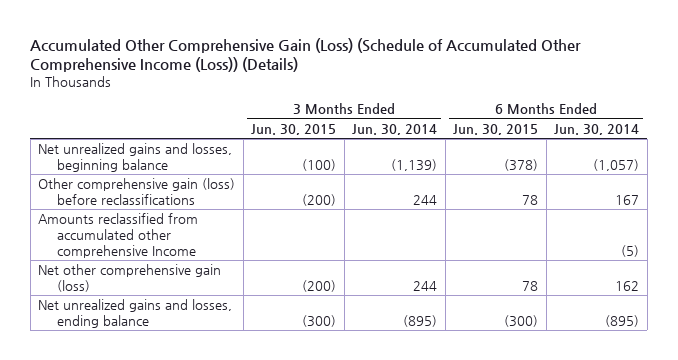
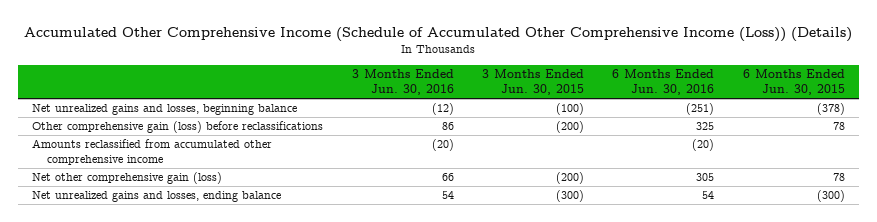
[30,37,582,73] Accumulated Other Comprehensive Gain (Loss) (Schedule of Accumulated Other Comprehensive Income (Loss)) (Details) -> [24,26,853,42] Accumulated Other Comprehensive Income (Schedule of Accumulated Other Comprehensive Income (Loss)) (Details)
[352,123,438,135] Jun. 30, 2014 -> none
[554,123,640,135] Jun. 30, 2014 -> none
none -> [351,69,454,96] 3 Months Ended Jun. 30, 2016
none -> [612,69,715,96] 6 Months Ended Jun. 30, 2016
[38,213,199,258] Amounts reclassified from accumulated other comprehensive Income -> [32,139,273,166] Amounts reclassified from accumulated other comprehensive income

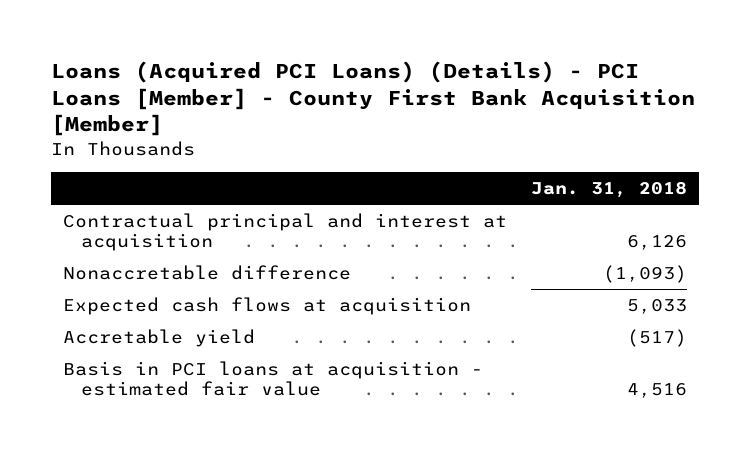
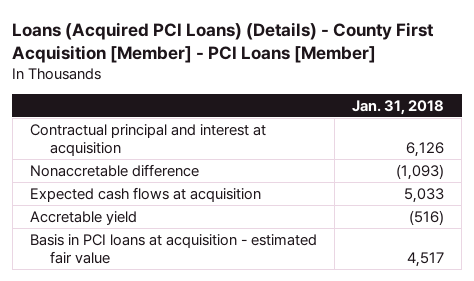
[51,61,696,137] Loans (Acquired PCI Loans) (Details) - PCI Loans [Member] - County First Bank Acquisition [Member] -> [12,21,435,63] Loans (Acquired PCI Loans) (Details) - County First Acquisition [Member] - PCI Loans [Member]
[627,329,688,348] (517) -> [409,209,445,225] (516)
[627,383,688,399] 4,516 -> [407,252,445,268] 4,517

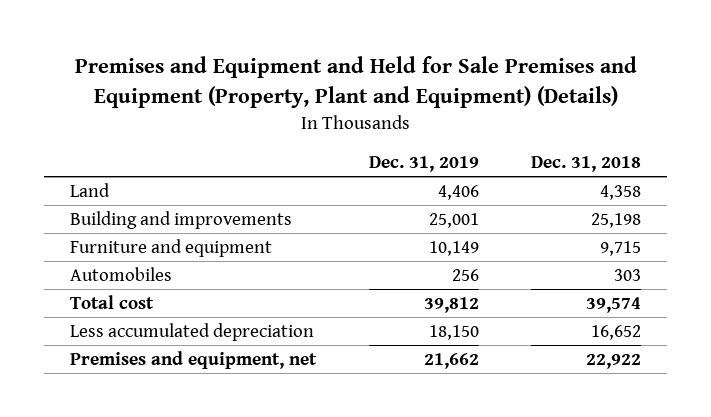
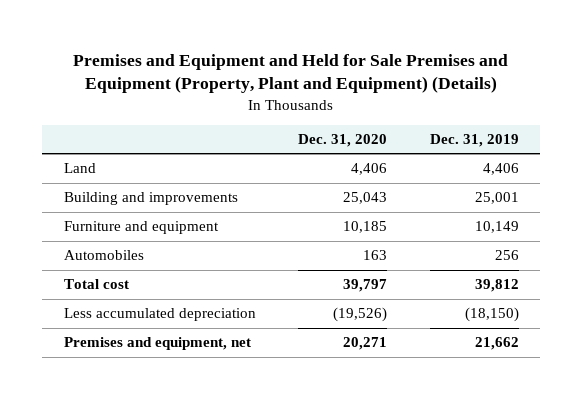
[531,155,642,172] Dec. 31, 2018 -> none
none -> [298,133,388,147] Dec. 31, 2020
[428,325,479,341] 18,150 -> [464,307,519,323] (18,150)

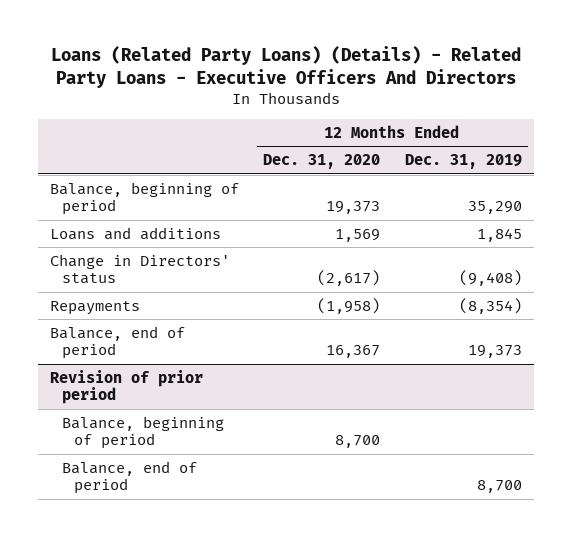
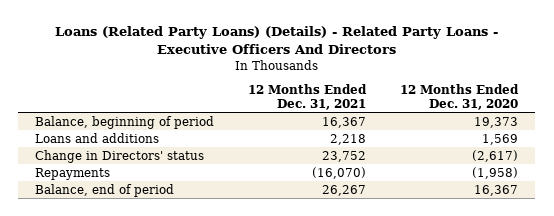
[404,154,522,170] Dec. 31, 2019 -> none
none -> [248,84,368,111] 12 Months Ended Dec. 31, 2021
[50,369,204,405] Revision of prior period -> none
[61,415,224,450] Balance, beginning of period -> none
[61,460,197,495] Balance, end of period -> none

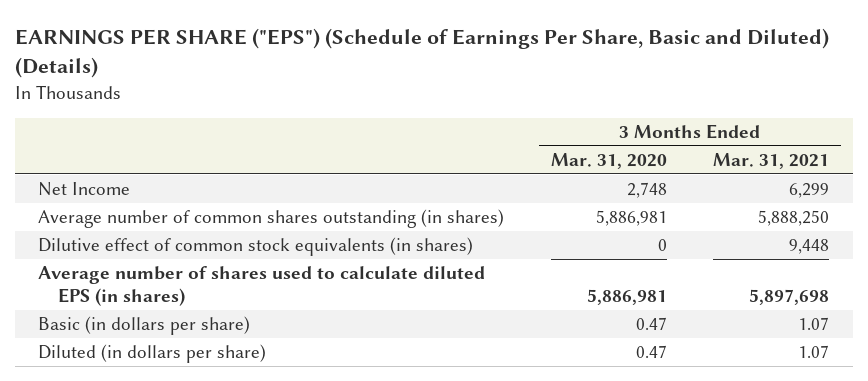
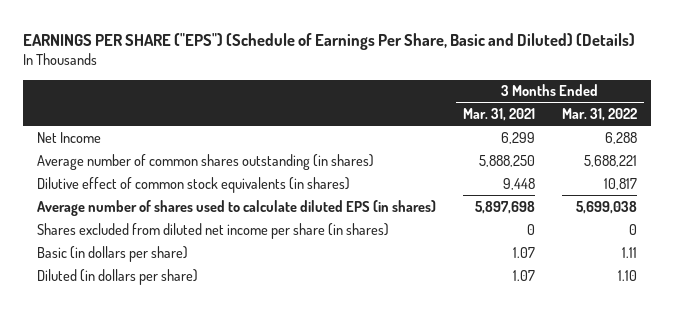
[550,152,667,169] Mar. 31, 2020 -> none
none -> [562,108,638,122] Mar. 31, 2022
none -> [36,222,389,239] Shares excluded from diluted net income per share (in shares)

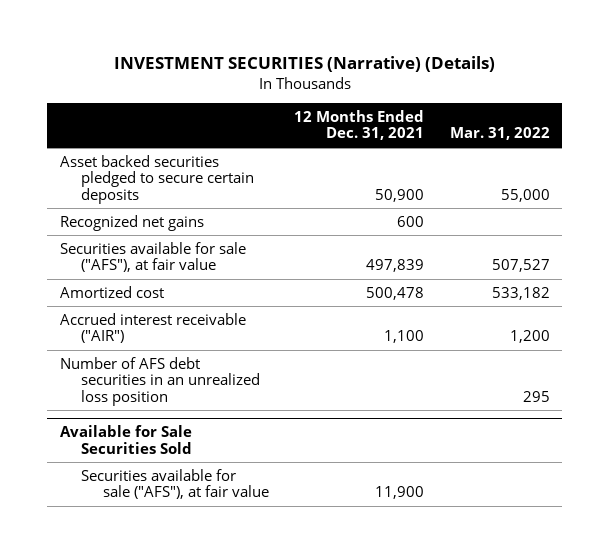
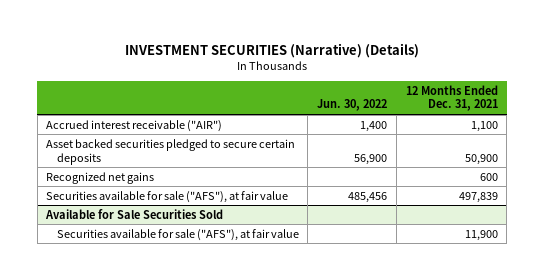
[449,127,550,141] Mar. 31, 2022 -> none
none -> [317,99,388,112] Jun. 30, 2022
[59,312,246,344] Accrued interest receivable ("AIR") -> [46,119,223,132] Accrued interest receivable ("AIR")
[59,285,164,298] Amortized cost -> none
[59,356,261,406] Number of AFS debt securities in an unrealized loss position -> none

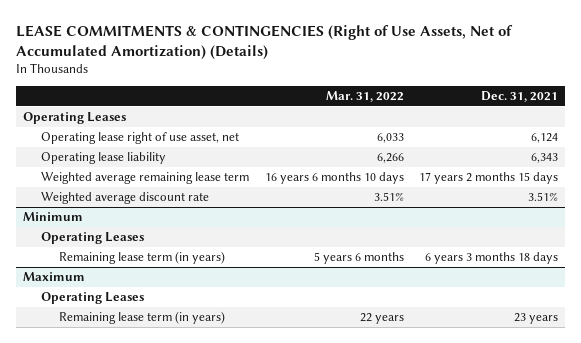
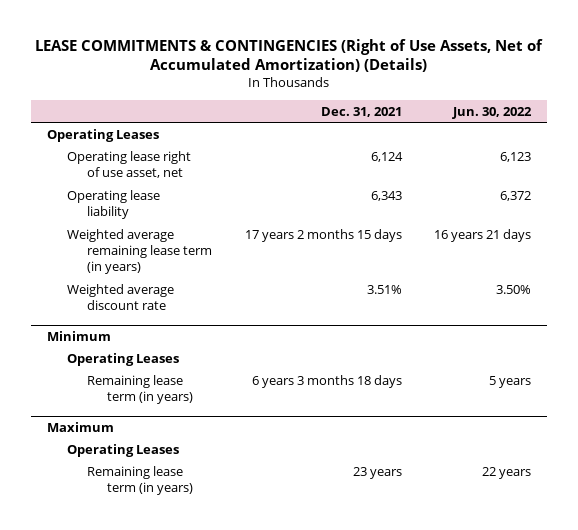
[325,91,404,103] Mar. 31, 2022 -> none
none -> [452,106,533,119] Jun. 30, 2022
[41,172,250,185] Weighted average remaining lease term -> [67,228,213,274] Weighted average remaining lease term (in years)

